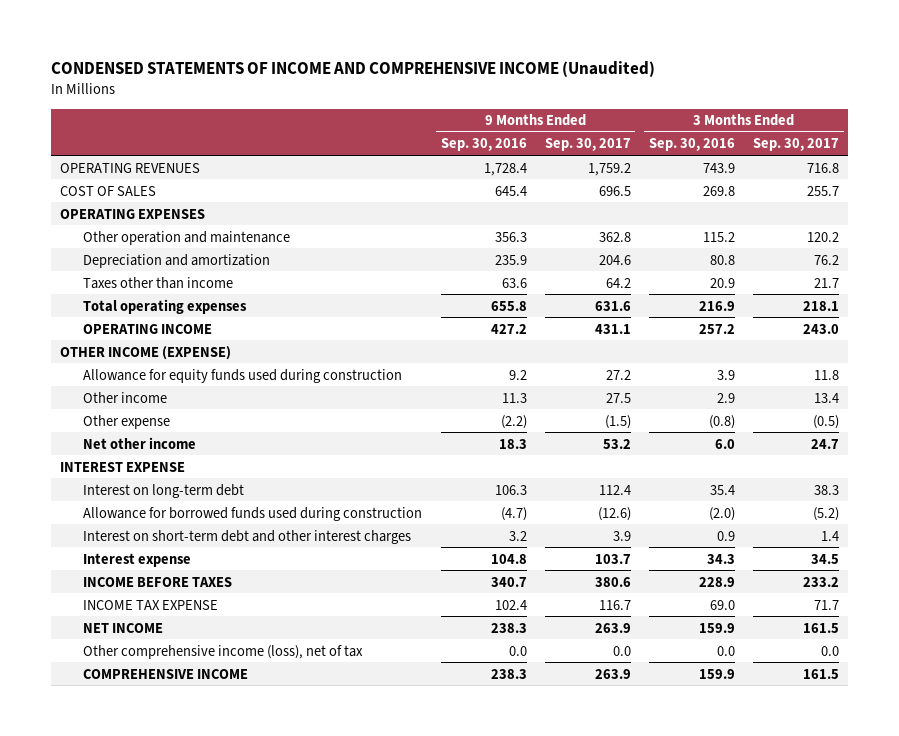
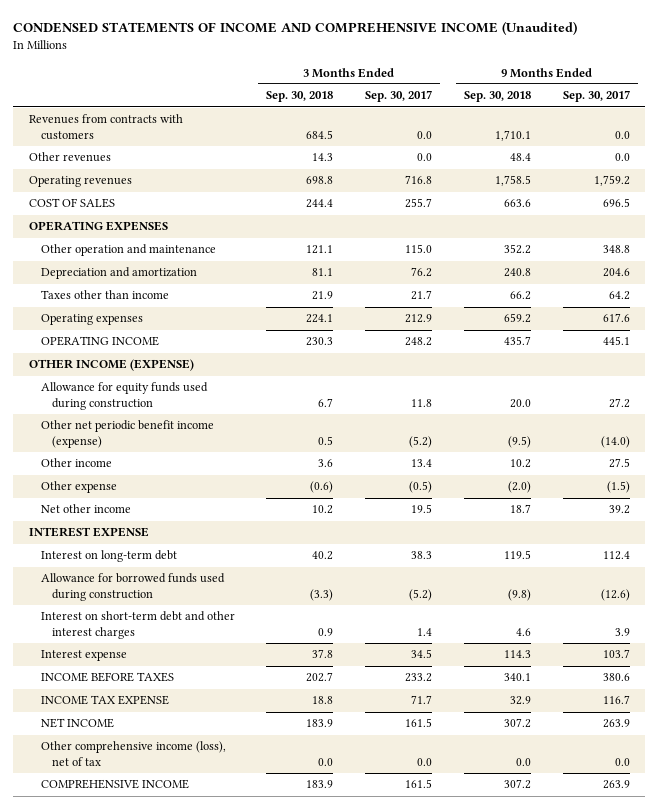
[440,138,527,152] Sep. 30, 2016 -> none
[648,138,735,152] Sep. 30, 2016 -> none
none -> [266,91,334,103] Sep. 30, 2018
none -> [463,91,531,103] Sep. 30, 2018
none -> [29,114,184,140] Revenues from contracts with customers
none -> [29,152,112,163] Other revenues
[60,162,201,173] OPERATING REVENUES -> [29,176,133,188] Operating revenues
[598,231,631,242] 362.8 -> [602,245,630,254] 348.8
[807,231,840,242] 120.2 -> [405,244,433,254] 115.0
[83,298,248,314] Total operating expenses -> [40,314,143,326] Operating expenses
[594,300,631,311] 631.6 -> [602,313,630,323] 617.6
[803,300,840,311] 218.1 -> [405,314,433,324] 212.9
[594,323,631,334] 431.1 -> [602,336,630,346] 445.1
[803,323,840,334] 243.0 -> [405,337,433,347] 248.2
none -> [40,420,214,448] Other net periodic benefit income (expense)
[602,438,631,449] 53.2 -> [608,505,630,515] 39.2
[811,438,840,449] 24.7 -> [411,504,433,514] 19.5

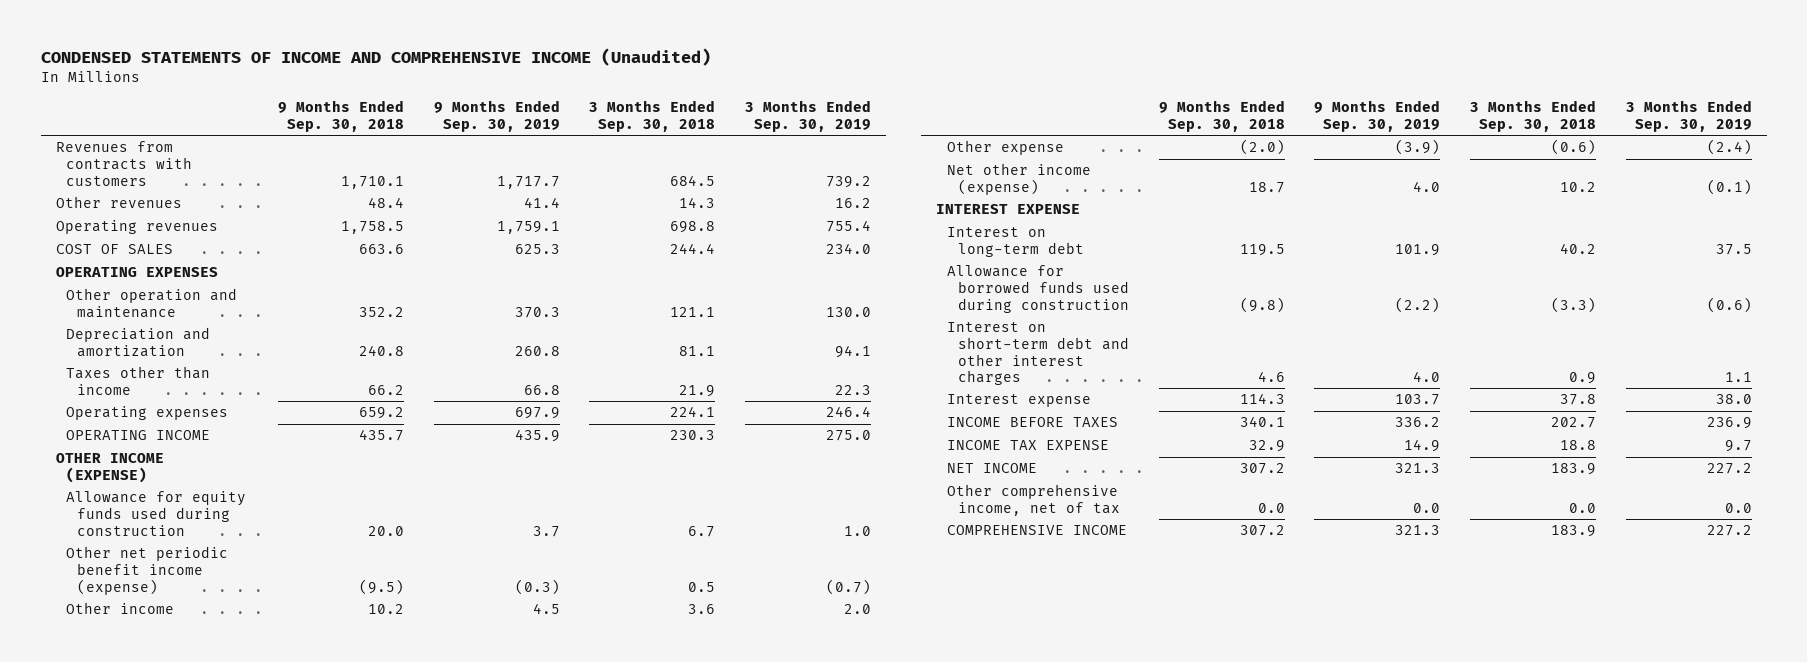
[365,90,433,103] Sep. 30, 2017 -> none
[562,90,630,103] Sep. 30, 2017 -> none
none -> [433,100,560,132] 9 Months Ended Sep. 30, 2019
none -> [745,100,872,132] 3 Months Ended Sep. 30, 2019
[40,504,131,514] Net other income -> [947,163,1092,195] Net other income (expense)
[40,741,226,766] Other comprehensive income (loss), net of tax -> [947,484,1120,516] Other comprehensive income, net of tax

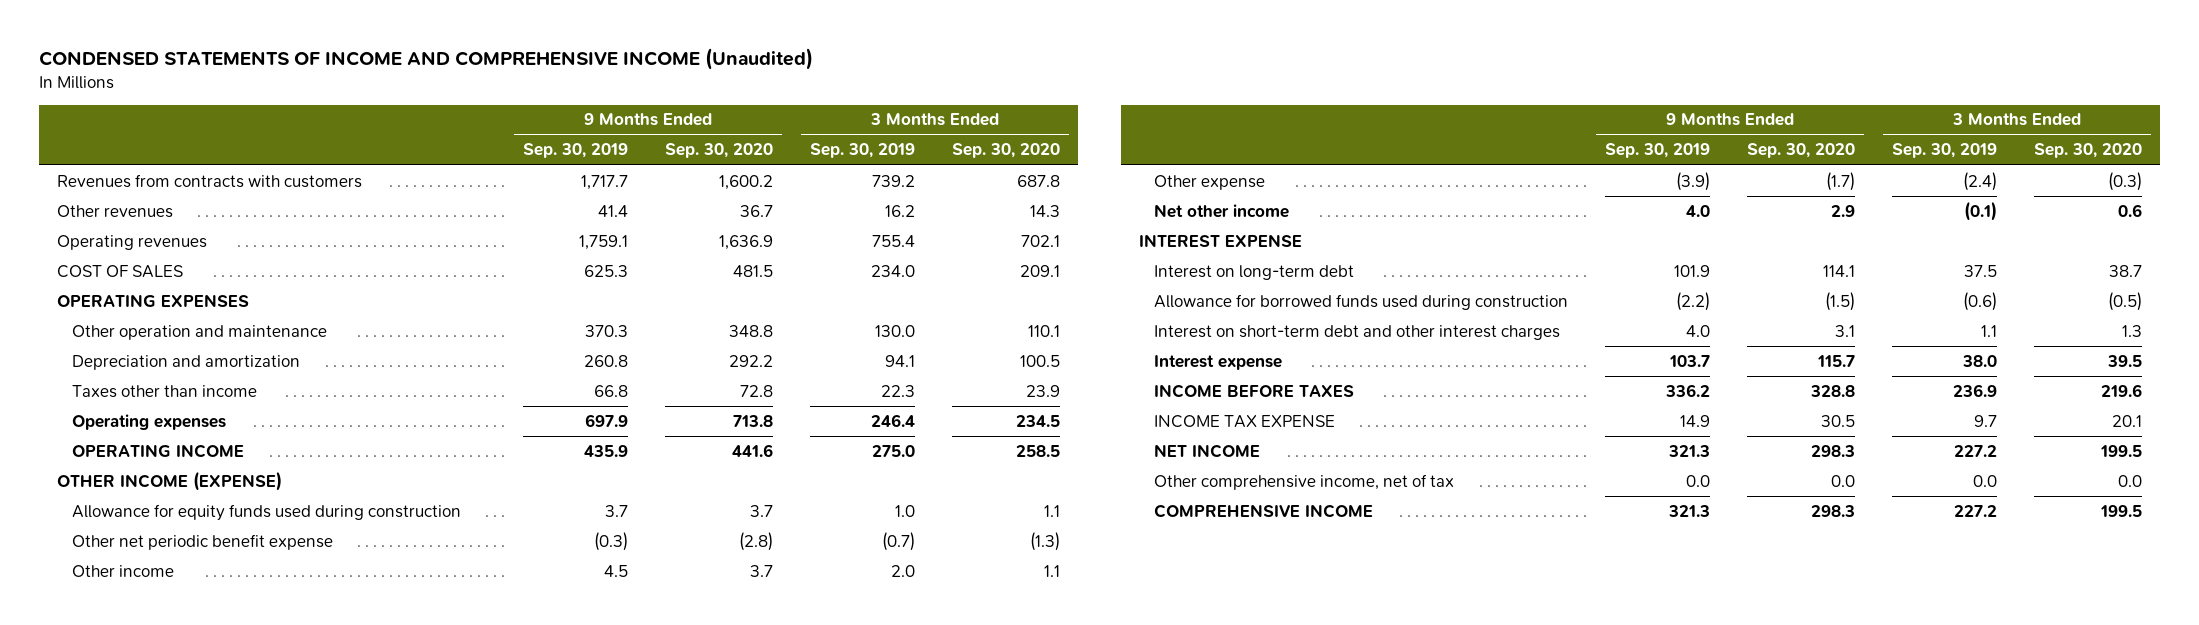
[277,100,404,132] 9 Months Ended Sep. 30, 2018 -> none
[589,100,716,132] 3 Months Ended Sep. 30, 2018 -> none
none -> [665,143,774,159] Sep. 30, 2020
none -> [951,143,1060,159] Sep. 30, 2020
[66,546,229,595] Other net periodic benefit income (expense) -> [72,533,334,550] Other net periodic benefit expense
[947,163,1092,195] Net other income (expense) -> [1154,203,1290,218] Net other income

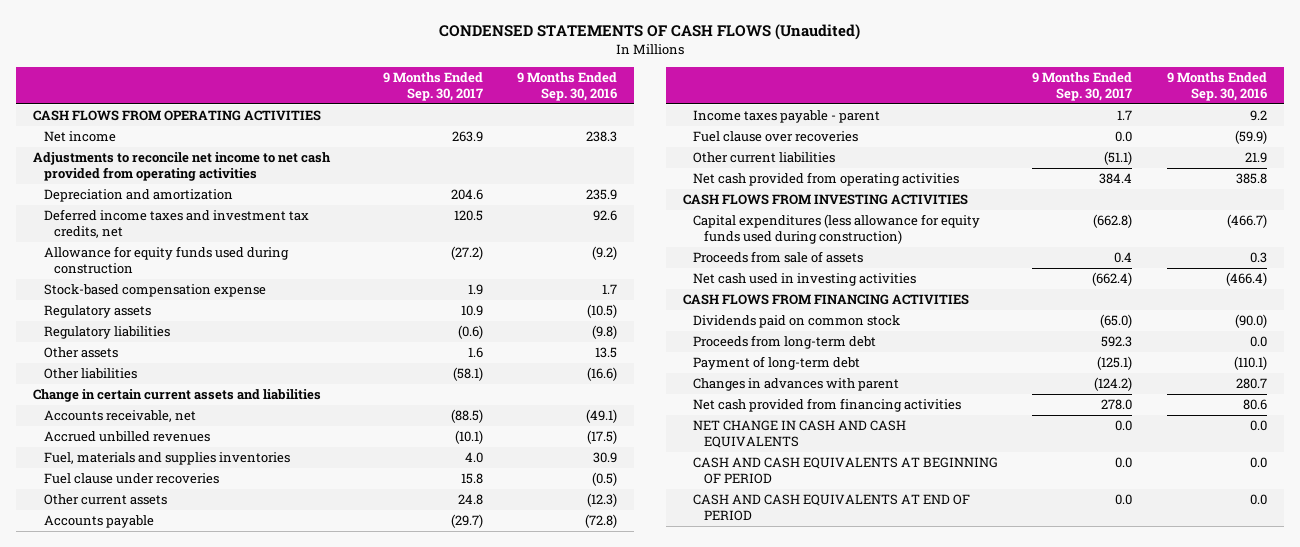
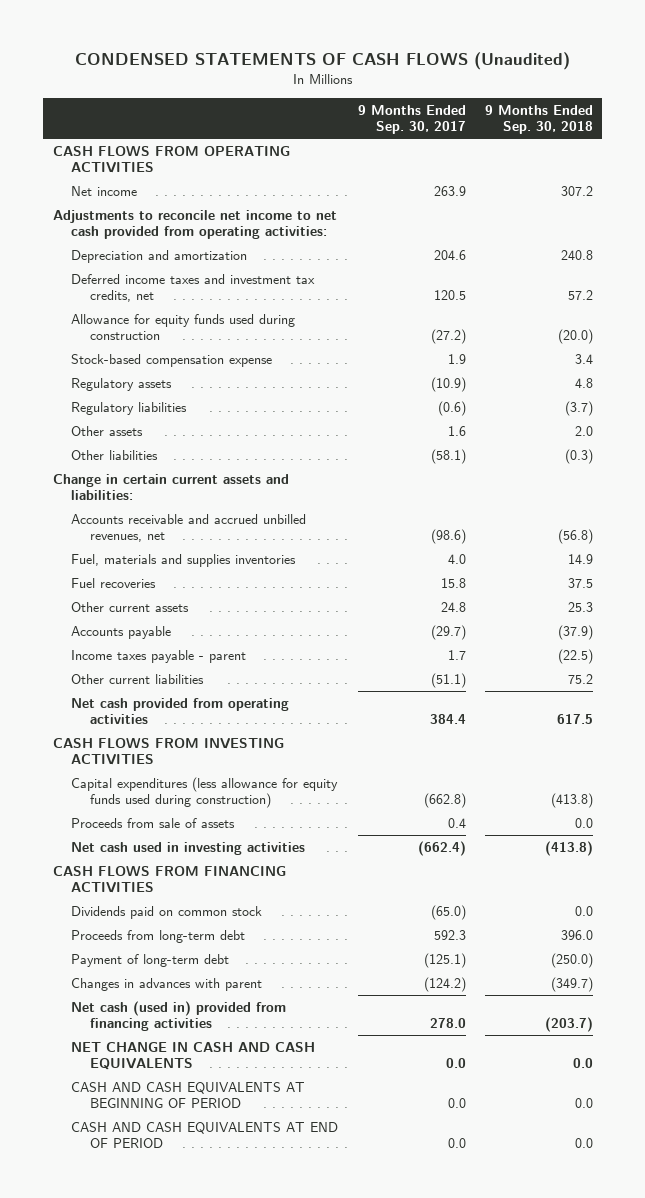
[516,71,617,102] 9 Months Ended Sep. 30, 2016 -> none
none -> [484,105,593,135] 9 Months Ended Sep. 30, 2018
[33,152,332,182] Adjustments to reconcile net income to net cash provided from operating activities -> [52,209,337,240] Adjustments to reconcile net income to net cash provided from operating activities:
[460,305,483,317] 10.9 -> [430,376,466,392] (10.9)
[43,431,210,443] Accrued unbilled revenues -> none
[33,389,322,403] Change in certain current assets and liabilities -> [52,473,289,501] Change in certain current assets and liabilities:
[43,410,196,423] Accounts receivable, net -> [71,513,307,543] Accounts receivable and accrued unbilled revenues, net
[450,409,483,424] (88.5) -> [430,529,466,545] (98.6)
[43,473,219,485] Fuel clause under recoveries -> [71,577,157,588] Fuel recoveries
[693,131,859,143] Fuel clause over recoveries -> none
[693,398,962,413] Net cash provided from financing activities -> [71,1000,287,1032] Net cash (used in) provided from financing activities

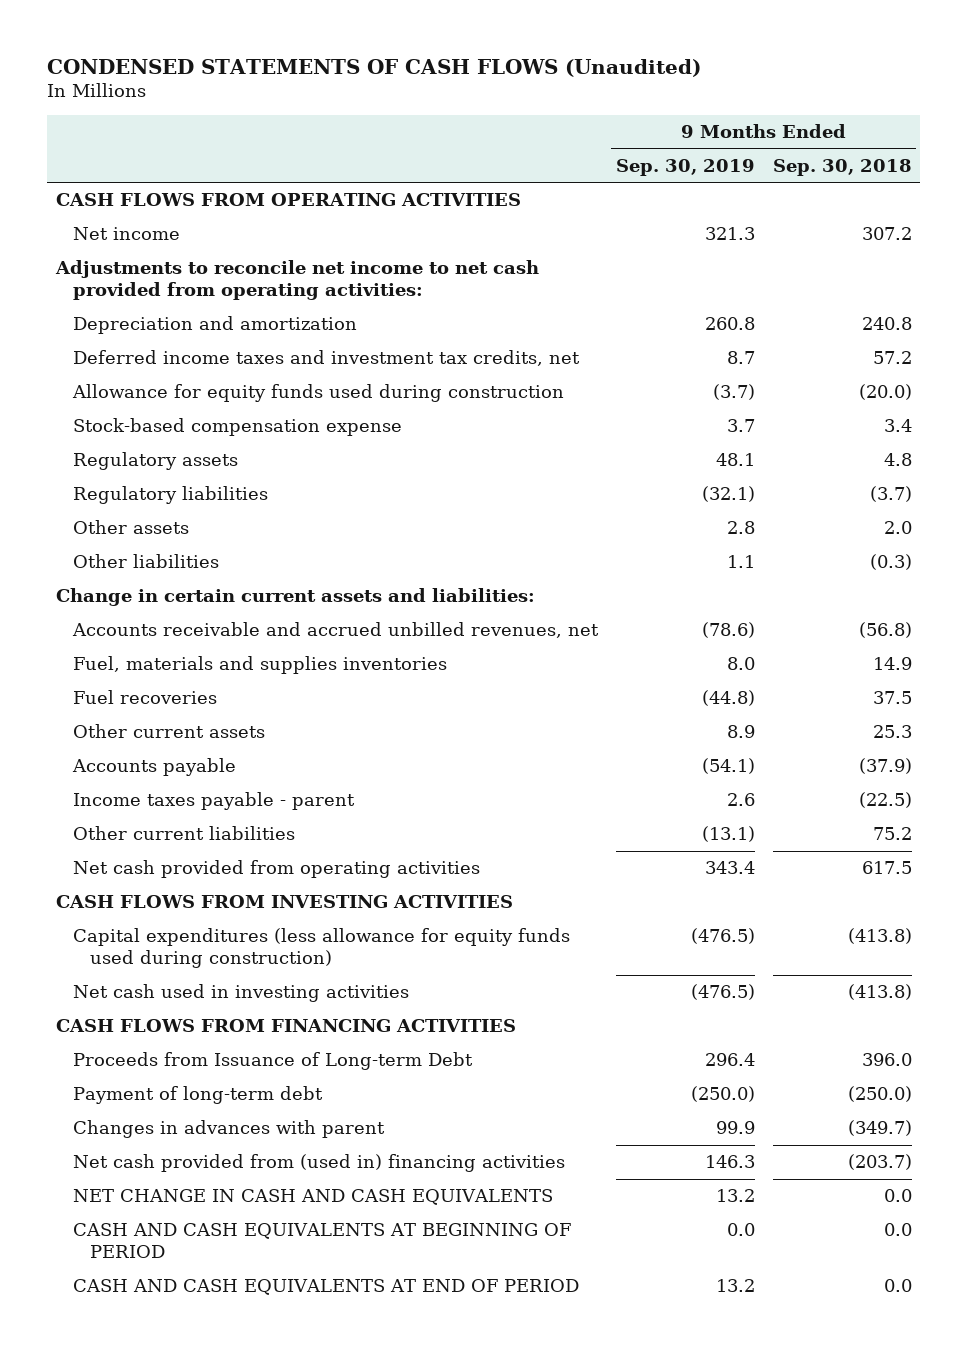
[357,105,466,135] 9 Months Ended Sep. 30, 2017 -> none
none -> [615,158,755,176] Sep. 30, 2019
[71,817,236,828] Proceeds from sale of assets -> none
[71,905,263,919] Dividends paid on common stock -> none
[71,929,246,943] Proceeds from long-term debt -> [72,1052,473,1071] Proceeds from Issuance of Long-term Debt
[71,1000,287,1032] Net cash (used in) provided from financing activities -> [72,1154,565,1173] Net cash provided from (used in) financing activities

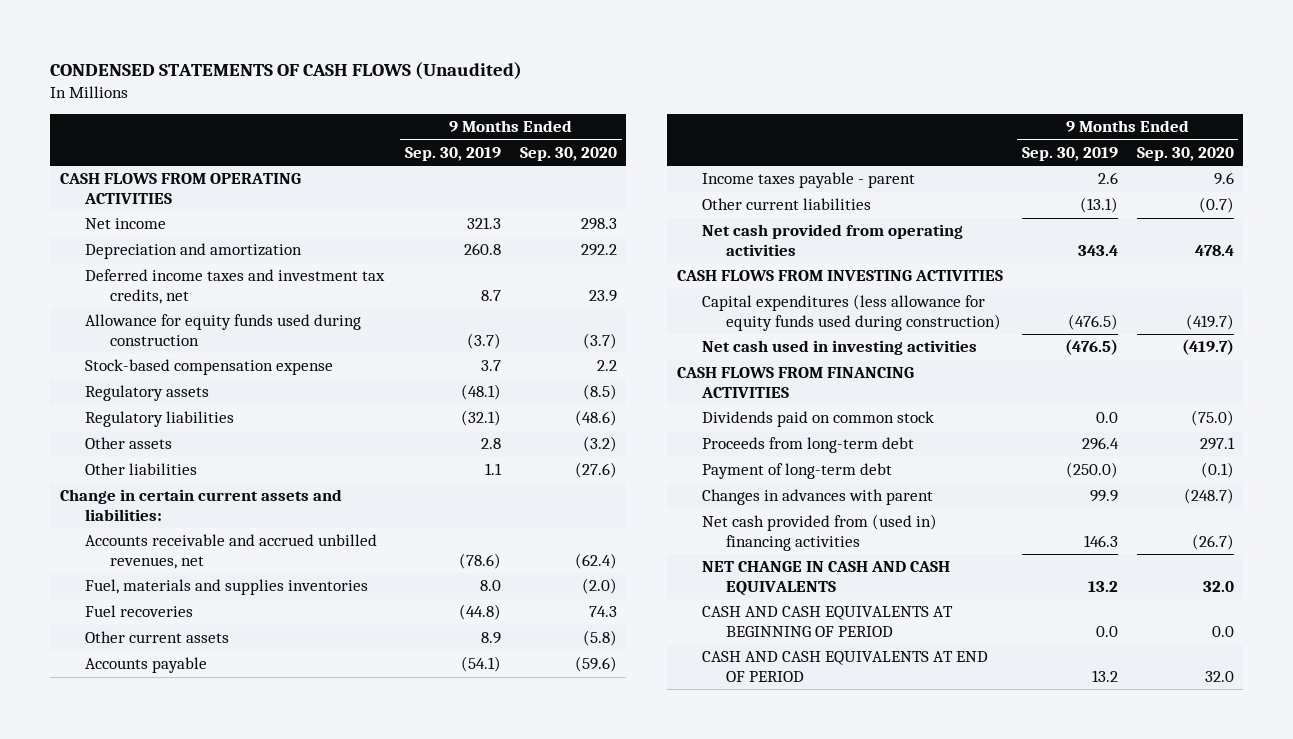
[772,158,912,176] Sep. 30, 2018 -> none
none -> [519,146,617,161] Sep. 30, 2020
[54,260,539,301] Adjustments to reconcile net income to net cash provided from operating activities: -> none
[715,453,755,467] 48.1 -> [460,384,501,401] (48.1)
none -> [701,411,934,428] Dividends paid on common stock
[72,1052,473,1071] Proceeds from Issuance of Long-term Debt -> [701,437,914,454] Proceeds from long-term debt

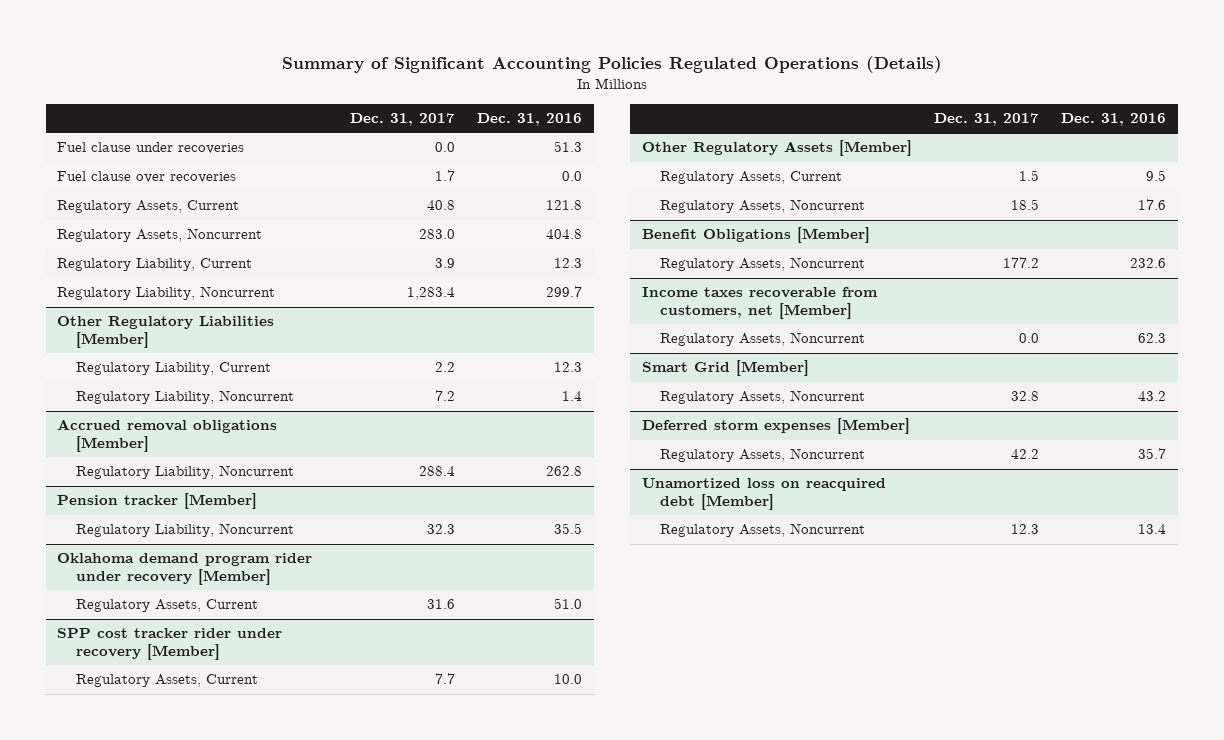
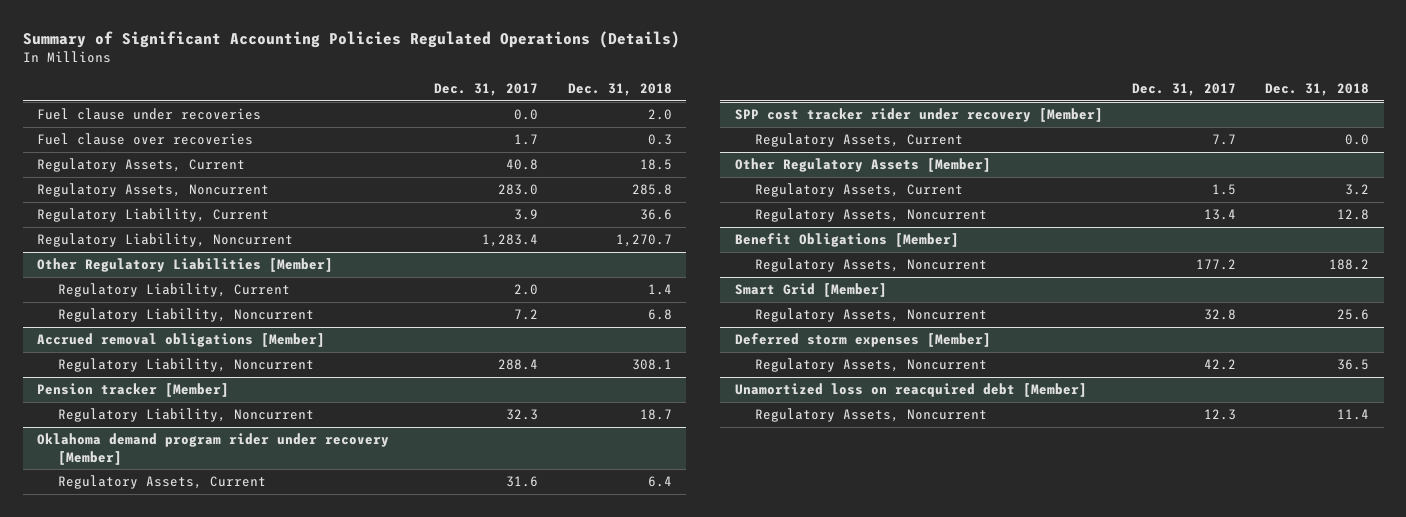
[477,113,583,127] Dec. 31, 2016 -> none
none -> [567,82,672,96] Dec. 31, 2018
[434,362,455,373] 2.2 -> [514,284,539,296] 2.0
[1010,199,1039,211] 18.5 -> [1203,209,1236,221] 13.4
[641,287,878,319] Income taxes recoverable from customers, net [Member] -> none
[660,332,866,347] Regulatory Assets, Noncurrent -> none

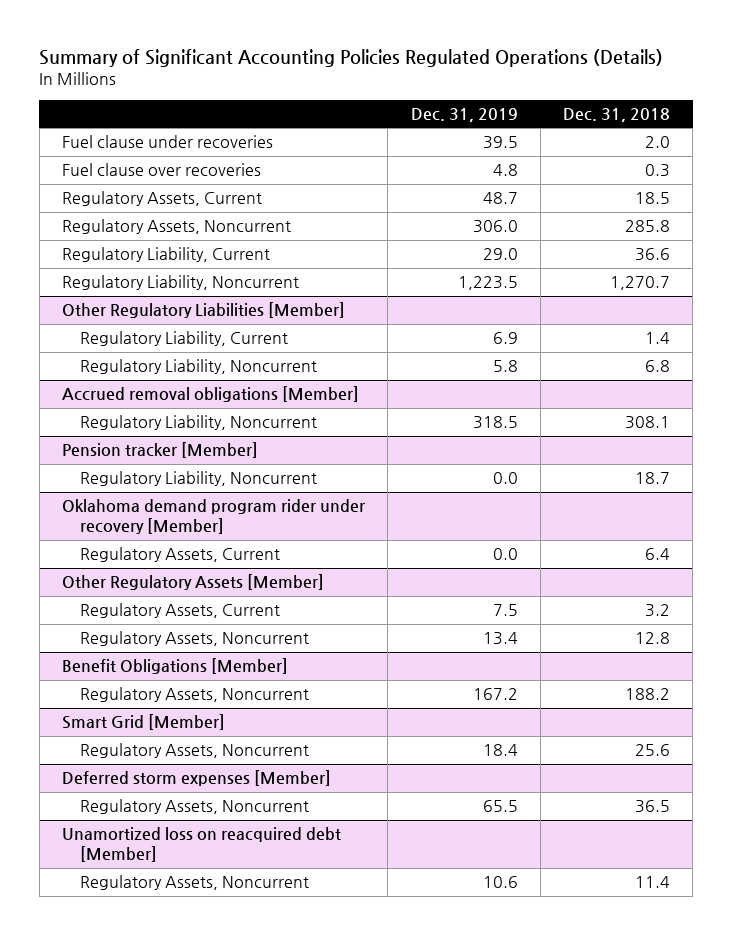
[434,82,539,96] Dec. 31, 2017 -> none
none -> [410,107,518,122] Dec. 31, 2019
[734,108,1103,123] SPP cost tracker rider under recovery [Member] -> none
[755,133,964,148] Regulatory Assets, Current -> none

